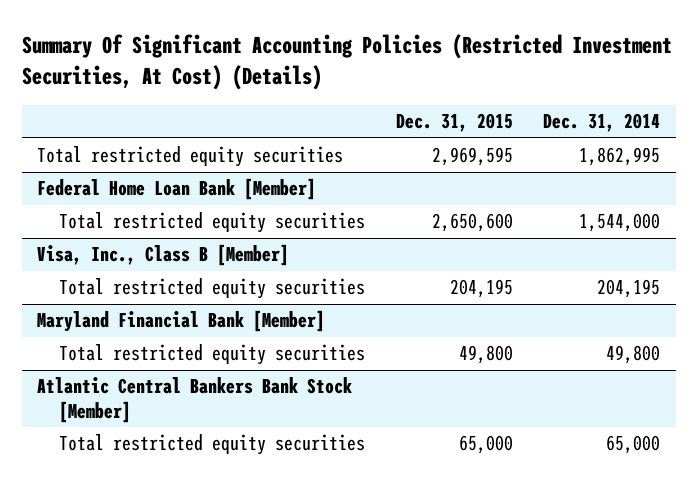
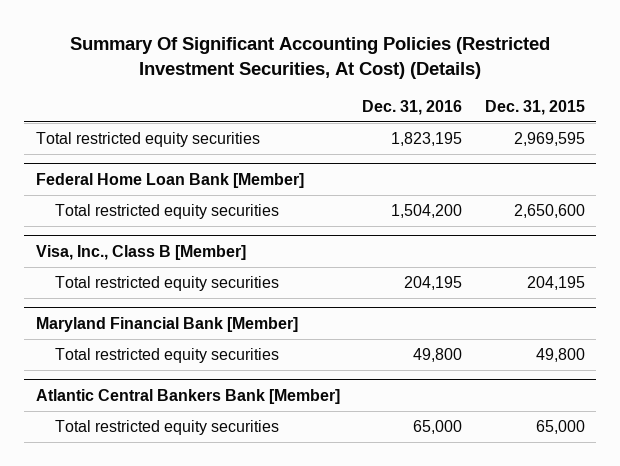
[543,113,661,133] Dec. 31, 2014 -> none
none -> [362,99,463,115] Dec. 31, 2016
[37,377,353,423] Atlantic Central Bankers Bank Stock [Member] -> [35,388,340,404] Atlantic Central Bankers Bank [Member]

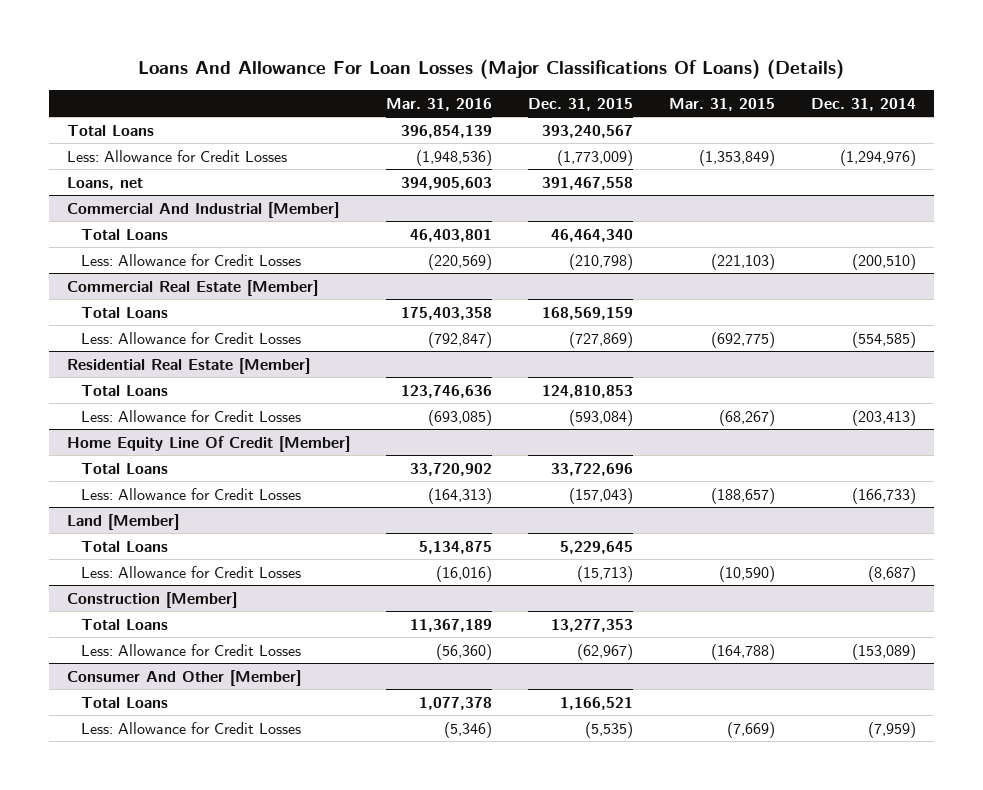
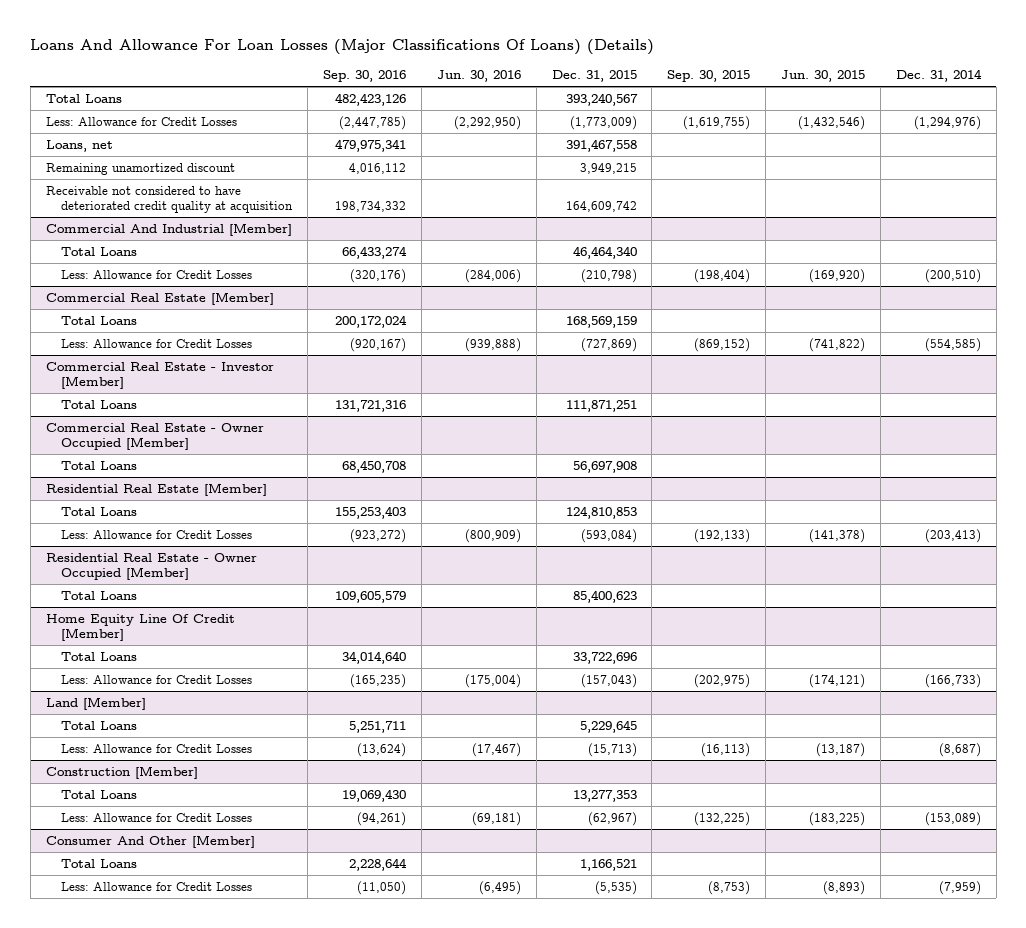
[385,97,492,111] Mar. 31, 2016 -> none
[669,97,776,111] Mar. 31, 2015 -> none
none -> [323,70,407,83] Sep. 30, 2016
none -> [436,70,521,83] Jun. 30, 2016
none -> [667,70,751,83] Sep. 30, 2015
none -> [780,70,865,83] Jun. 30, 2015
none -> [45,162,235,175] Remaining unamortized discount
none -> [45,185,294,214] Receivable not considered to have deteriorated credit quality at acquisition
none -> [45,361,274,390] Commercial Real Estate - Investor [Member]
none -> [61,399,138,409] Total Loans
none -> [45,422,264,451] Commercial Real Estate - Owner Occupied [Member]
none -> [61,460,138,470] Total Loans
none -> [45,552,257,581] Residential Real Estate - Owner Occupied [Member]
none -> [61,590,138,600] Total Loans

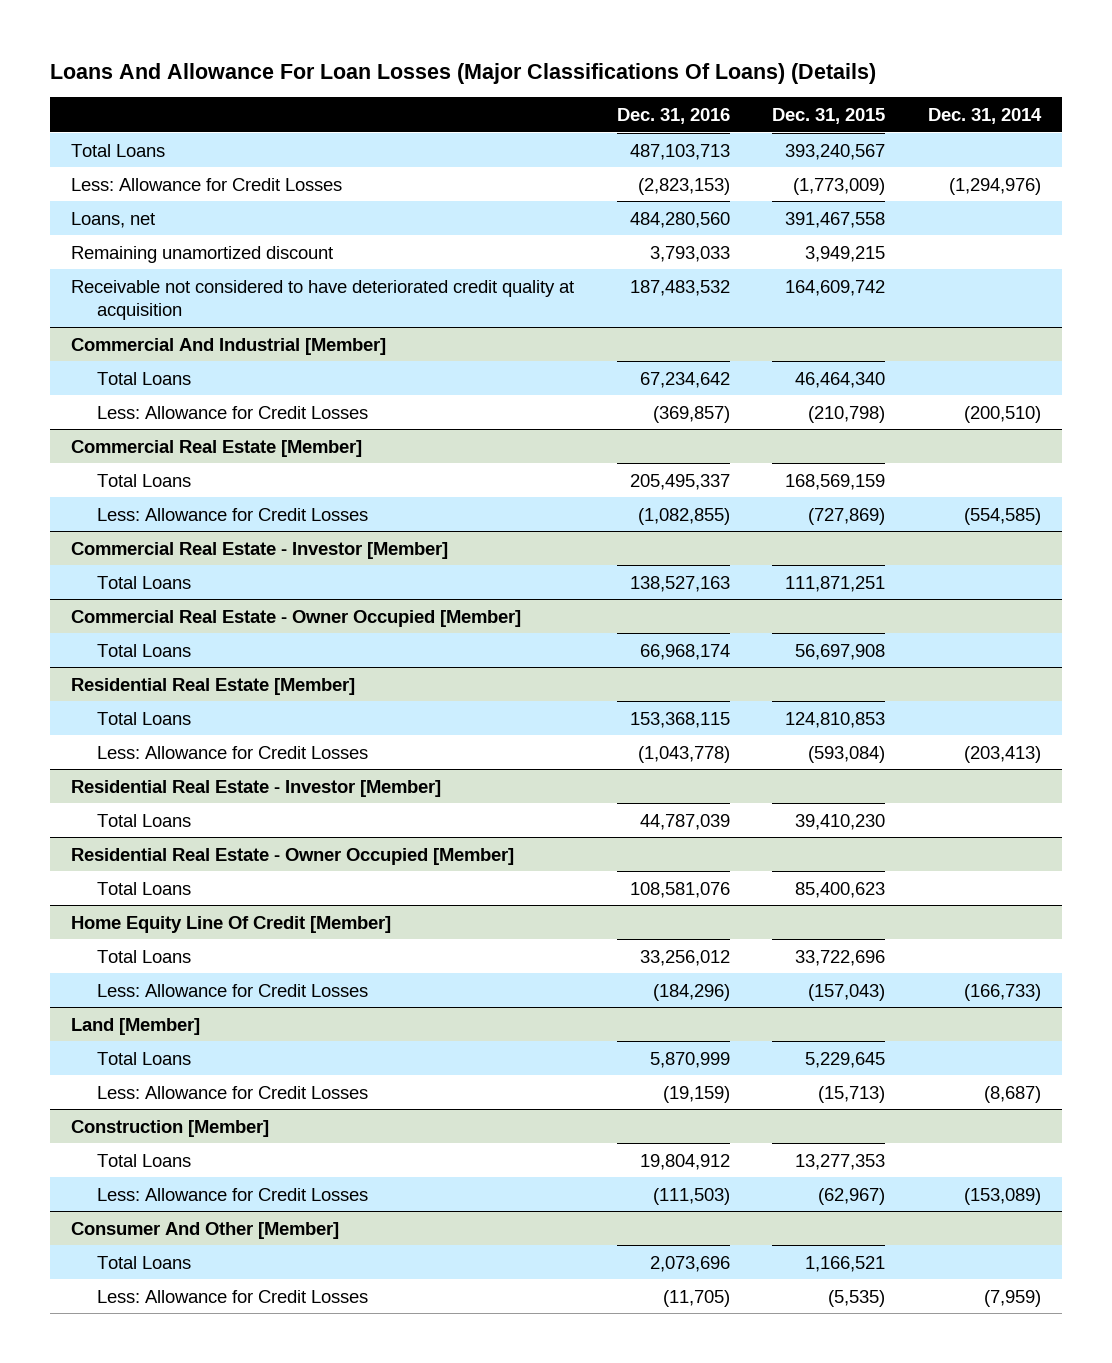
[323,70,407,83] Sep. 30, 2016 -> none
[436,70,521,83] Jun. 30, 2016 -> none
[667,70,751,83] Sep. 30, 2015 -> none
[780,70,865,83] Jun. 30, 2015 -> none
none -> [616,108,730,125] Dec. 31, 2016
none -> [71,779,442,797] Residential Real Estate - Investor [Member]
none -> [97,813,192,827] Total Loans

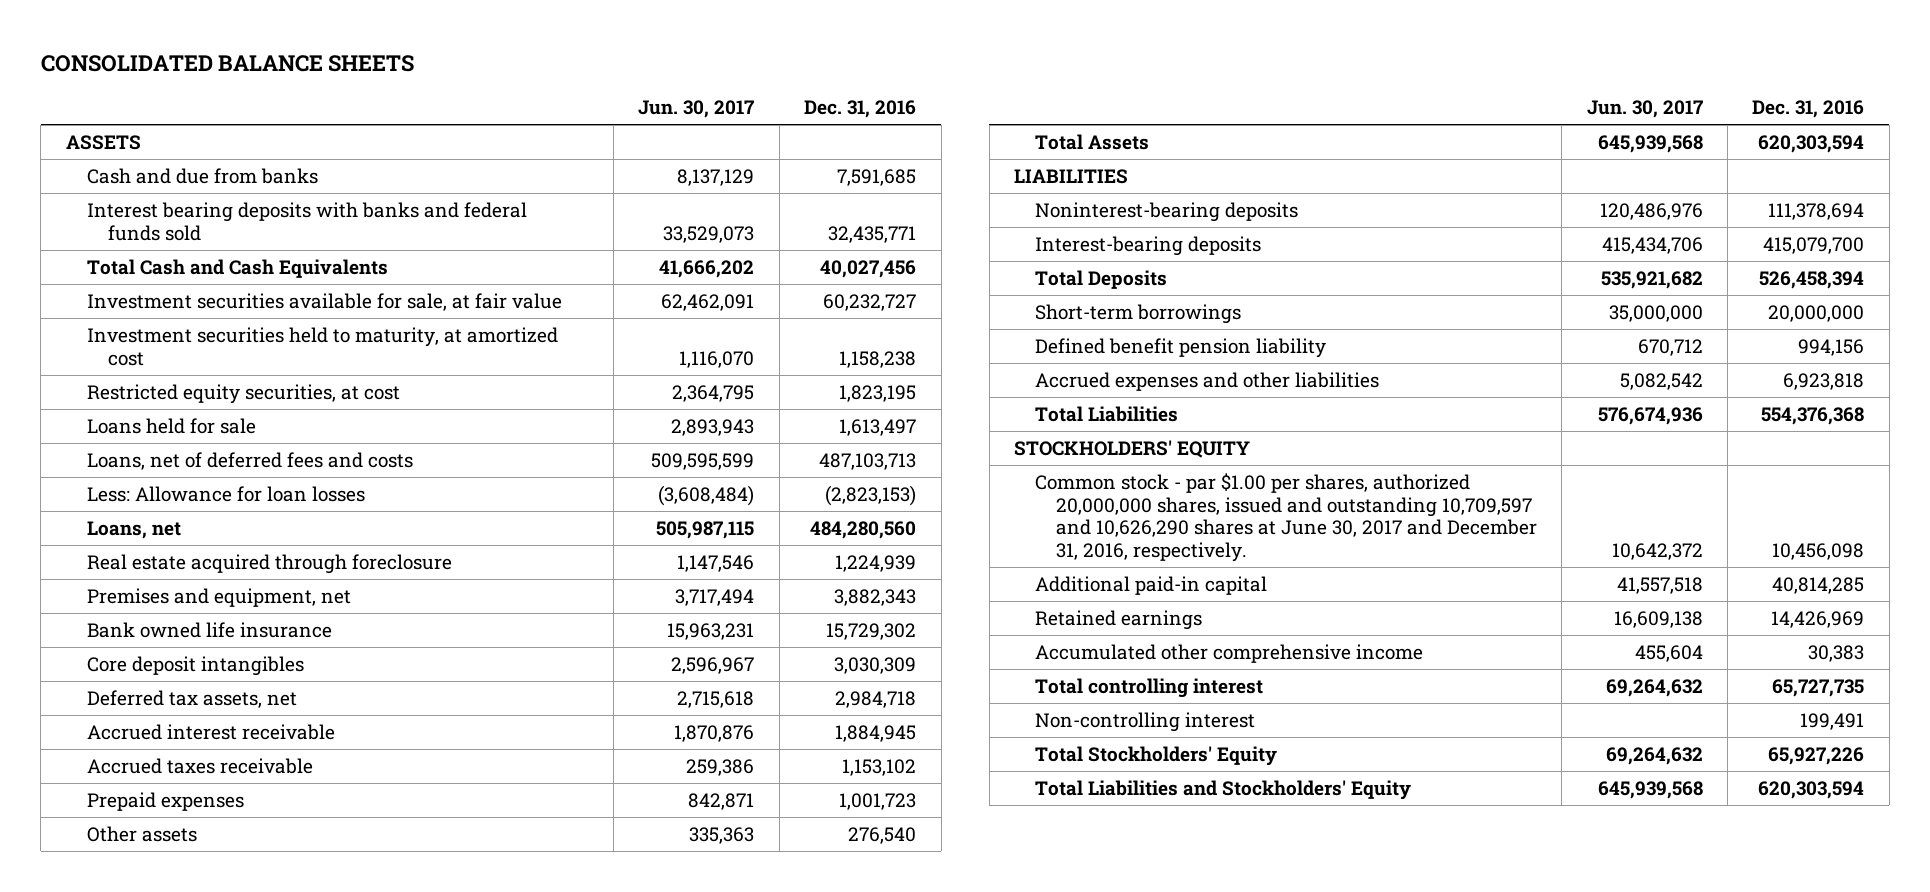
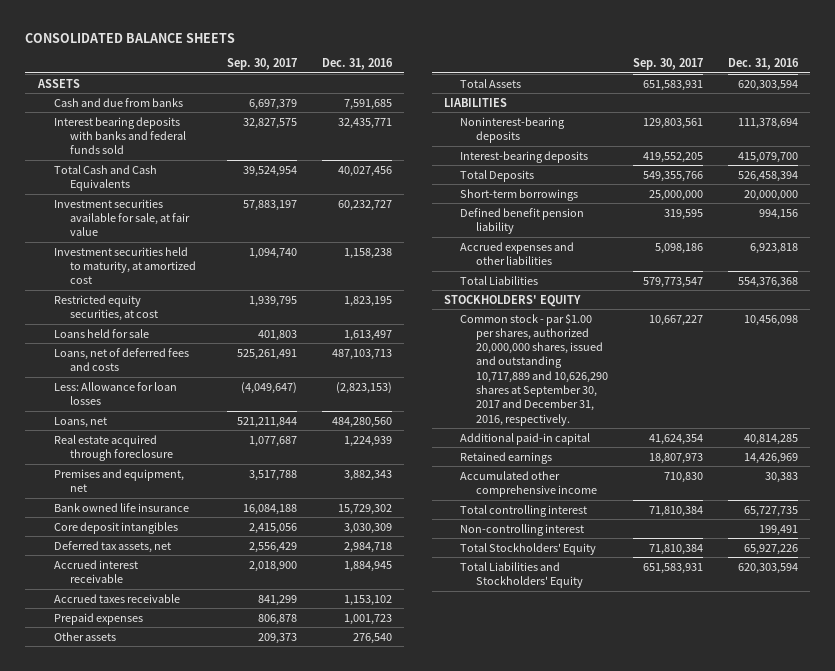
[638,99,755,118] Jun. 30, 2017 -> none
none -> [226,58,297,71] Sep. 30, 2017
[1034,473,1537,562] Common stock - par $1.00 per shares, authorized 20,000,000 shares, issued and outstanding 10,709,597 and 10,626,290 shares at June 30, 2017 and December 31, 2016, respectively. -> [459,312,609,426] Common stock - par $1.00 per shares, authorized 20,000,000 shares, issued and outstanding 10,717,889 and 10,626,290 shares at September 30, 2017 and December 31, 2016, respectively.

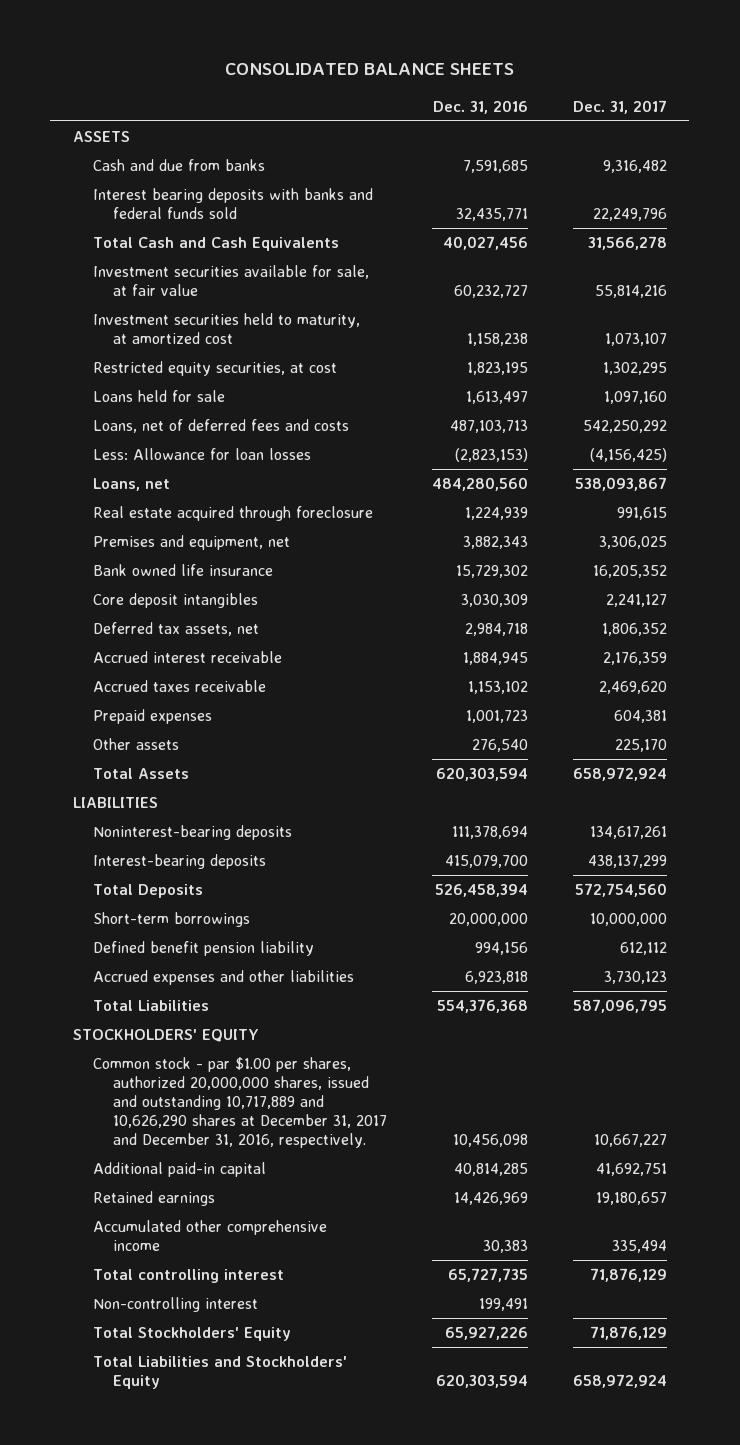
[226,58,297,71] Sep. 30, 2017 -> none
none -> [572,99,667,114] Dec. 31, 2017
[459,312,609,426] Common stock - par $1.00 per shares, authorized 20,000,000 shares, issued and outstanding 10,717,889 and 10,626,290 shares at September 30, 2017 and December 31, 2016, respectively. -> [92,1056,387,1149] Common stock - par $1.00 per shares, authorized 20,000,000 shares, issued and outstanding 10,717,889 and 10,626,290 shares at December 31, 2017 and December 31, 2016, respectively.

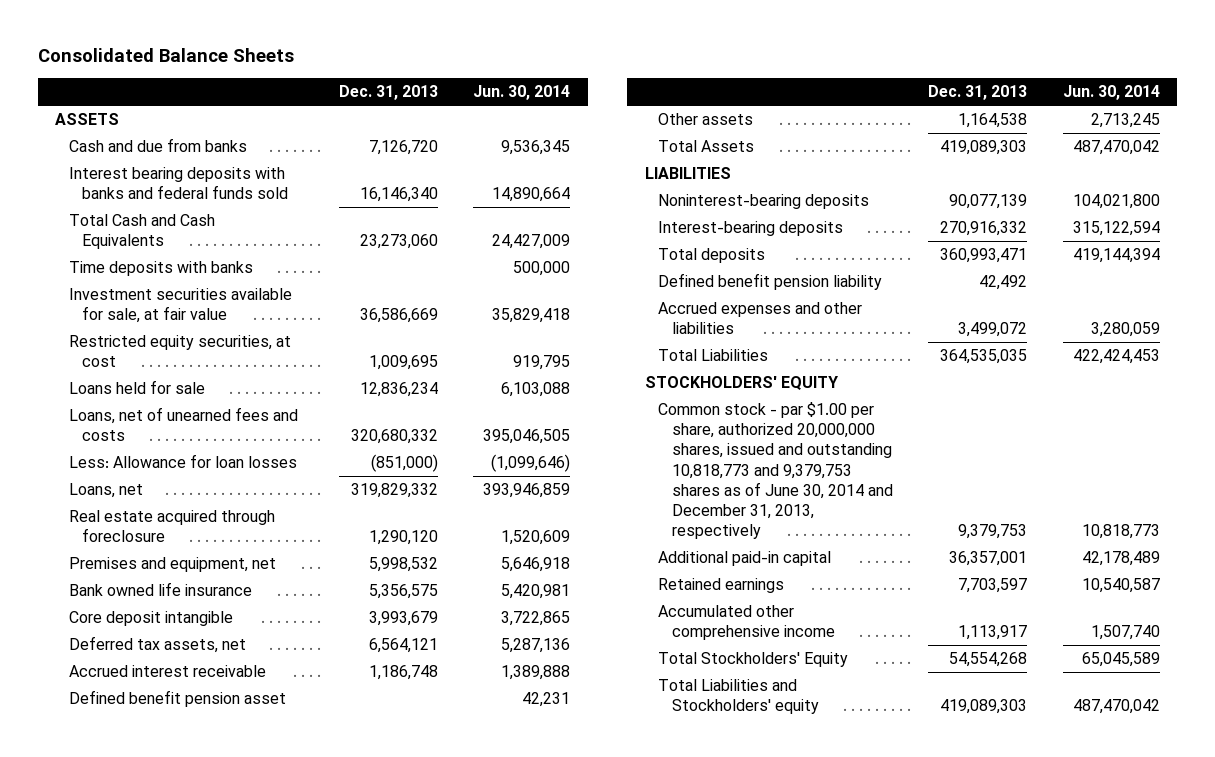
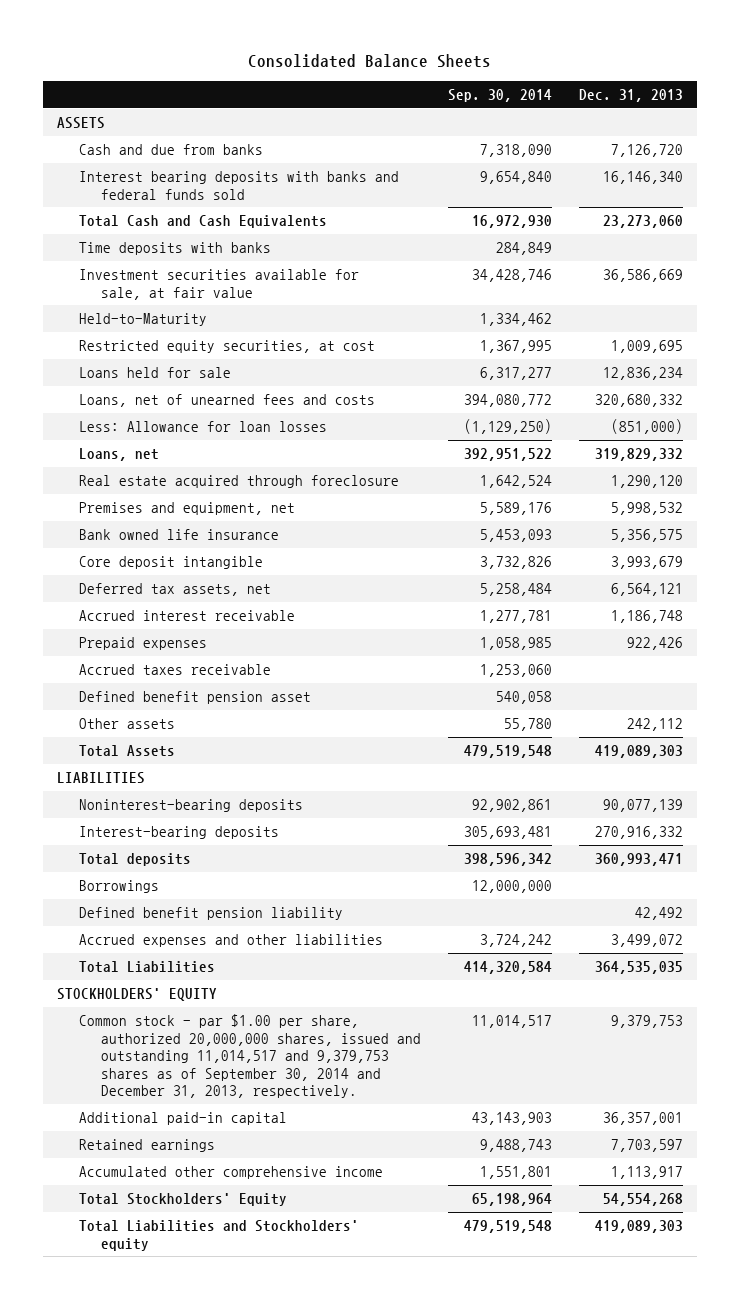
[472,85,570,101] Jun. 30, 2014 -> none
none -> [448,89,553,103] Sep. 30, 2014
none -> [79,313,208,327] Held-to-Maturity
none -> [79,637,208,651] Prepaid expenses
none -> [79,664,272,676] Accrued taxes receivable
[958,113,1028,129] 1,164,538 -> [627,718,684,732] 242,112
none -> [79,880,160,894] Borrowings
[658,402,894,539] Common stock - par $1.00 per share, authorized 20,000,000 shares, issued and outstanding 10,818,773 and 9,379,753 shares as of June 30, 2014 and December 31, 2013, respectively -> [79,1014,422,1099] Common stock - par $1.00 per share, authorized 20,000,000 shares, issued and outstanding 11,014,517 and 9,379,753 shares as of September 30, 2014 and December 31, 2013, respectively.

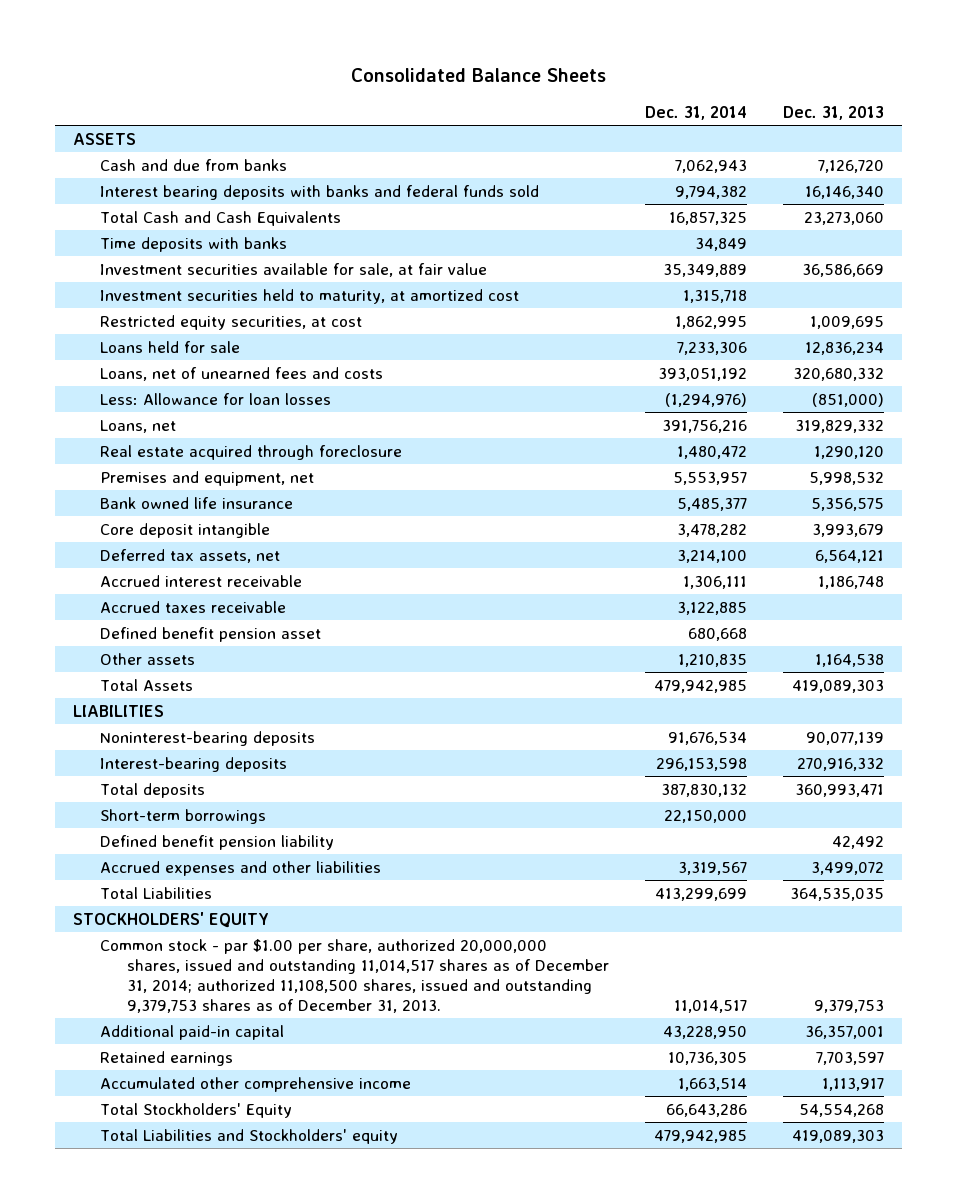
[448,89,553,103] Sep. 30, 2014 -> none
none -> [645,105,748,120] Dec. 31, 2014
[79,313,208,327] Held-to-Maturity -> [100,289,520,305] Investment securities held to maturity, at amortized cost
[79,637,208,651] Prepaid expenses -> none
[627,718,684,732] 242,112 -> [815,654,885,668] 1,164,538
[79,880,160,894] Borrowings -> none
none -> [100,809,267,825] Short-term borrowings
[79,1014,422,1099] Common stock - par $1.00 per share, authorized 20,000,000 shares, issued and outstanding 11,014,517 and 9,379,753 shares as of September 30, 2014 and December 31, 2013, respectively. -> [100,939,610,1013] Common stock - par $1.00 per share, authorized 20,000,000 shares, issued and outstanding 11,014,517 shares as of December 31, 2014; authorized 11,108,500 shares, issued and outstanding 9,379,753 shares as of December 31, 2013.

